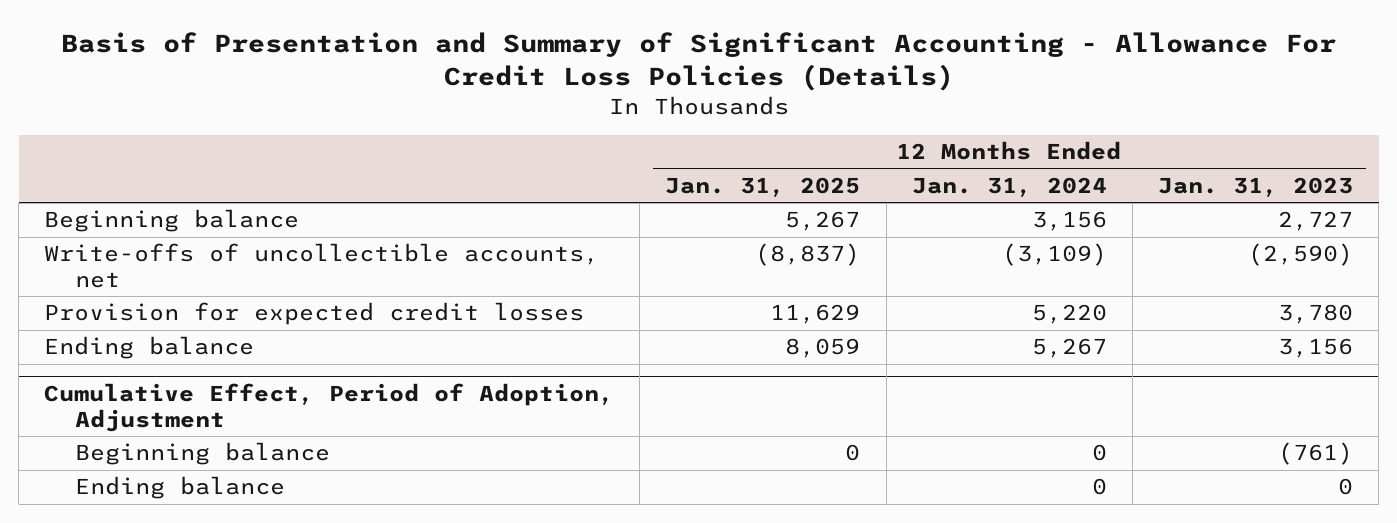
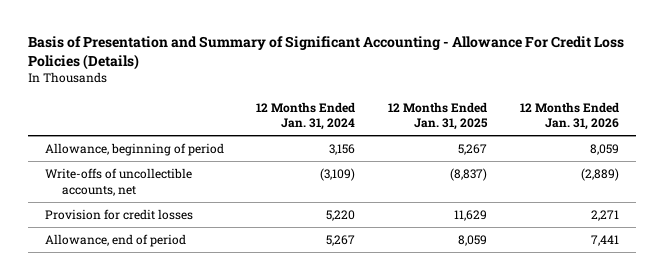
[1158,176,1354,197] Jan. 31, 2023 -> none
none -> [520,101,620,131] 12 Months Ended Jan. 31, 2026
[44,209,300,233] Beginning balance -> [44,142,224,156] Allowance, beginning of period
[44,383,615,432] Cumulative Effect, Period of Adoption, Adjustment -> none
[74,442,330,466] Beginning balance -> none
[74,476,285,500] Ending balance -> none
[44,302,585,326] Provision for expected credit losses -> [44,208,193,220] Provision for credit losses
[44,336,255,360] Ending balance -> [44,233,186,247] Allowance, end of period

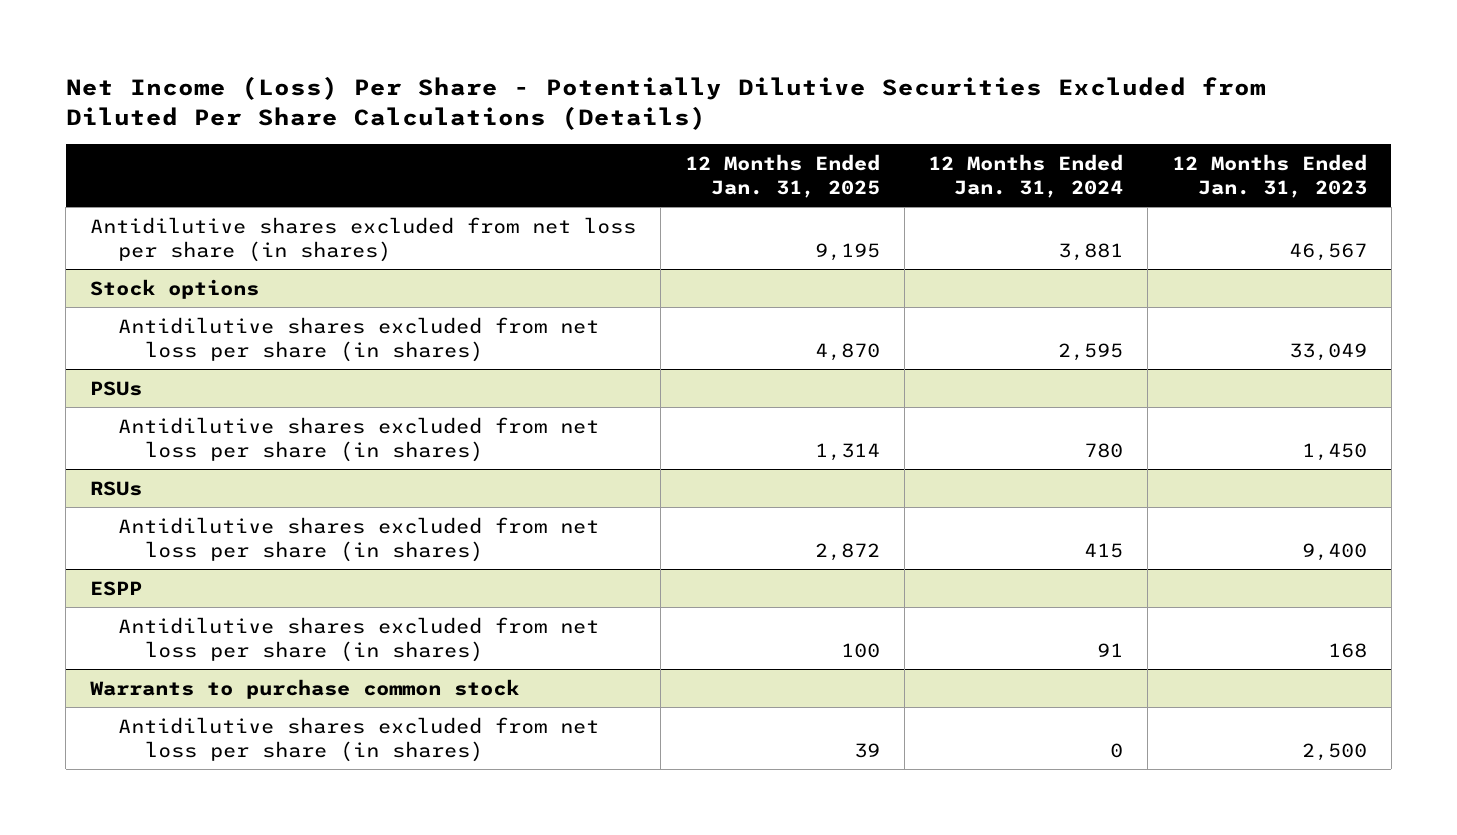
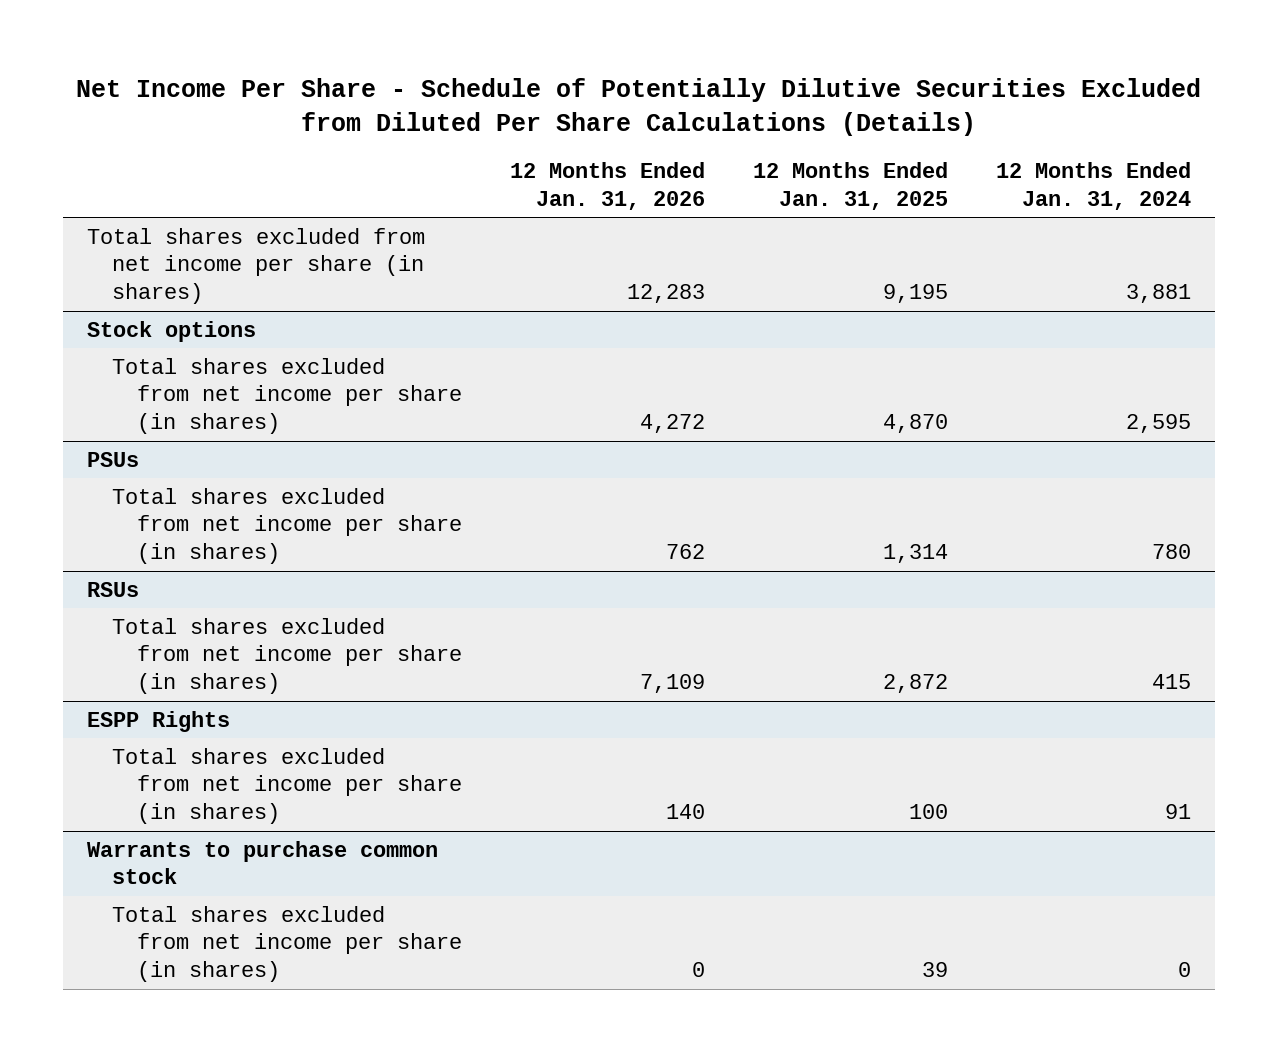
[65,76,1266,131] Net Income (Loss) Per Share - Potentially Dilutive Securities Excluded from Diluted Per Share Calculations (Details) -> [75,77,1201,136] Net Income Per Share - Schedule of Potentially Dilutive Securities Excluded from Diluted Per Share Calculations (Details)
[1172,153,1368,199] 12 Months Ended Jan. 31, 2023 -> none
none -> [510,162,706,211] 12 Months Ended Jan. 31, 2026
[90,216,637,262] Antidilutive shares excluded from net loss per share (in shares) -> [86,227,425,305] Total shares excluded from net income per share (in shares)
[117,316,599,362] Antidilutive shares excluded from net loss per share (in shares) -> [111,357,463,435] Total shares excluded from net income per share (in shares)
[117,416,599,462] Antidilutive shares excluded from net loss per share (in shares) -> [111,487,463,565] Total shares excluded from net income per share (in shares)
[117,516,599,562] Antidilutive shares excluded from net loss per share (in shares) -> [111,617,463,695] Total shares excluded from net income per share (in shares)
[90,580,143,596] ESPP -> [86,710,230,732] ESPP Rights
[117,616,599,662] Antidilutive shares excluded from net loss per share (in shares) -> [111,747,463,825] Total shares excluded from net income per share (in shares)
[117,716,599,762] Antidilutive shares excluded from net loss per share (in shares) -> [111,905,463,983] Total shares excluded from net income per share (in shares)

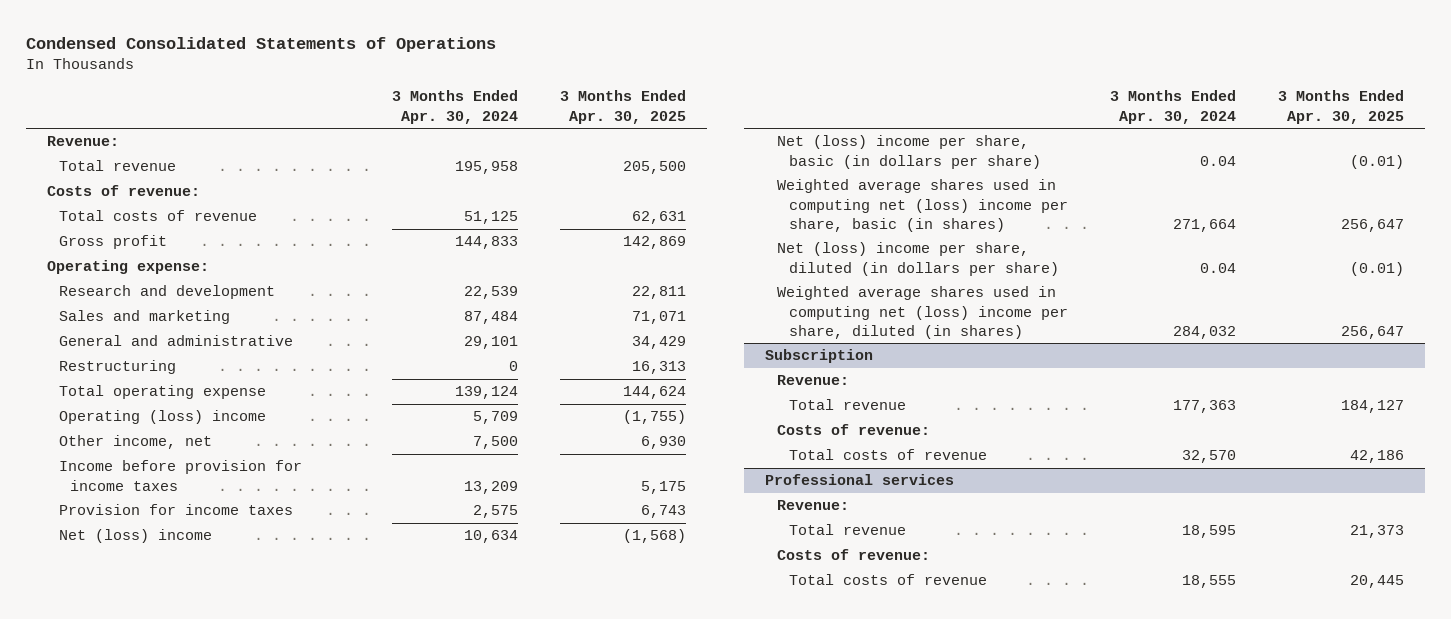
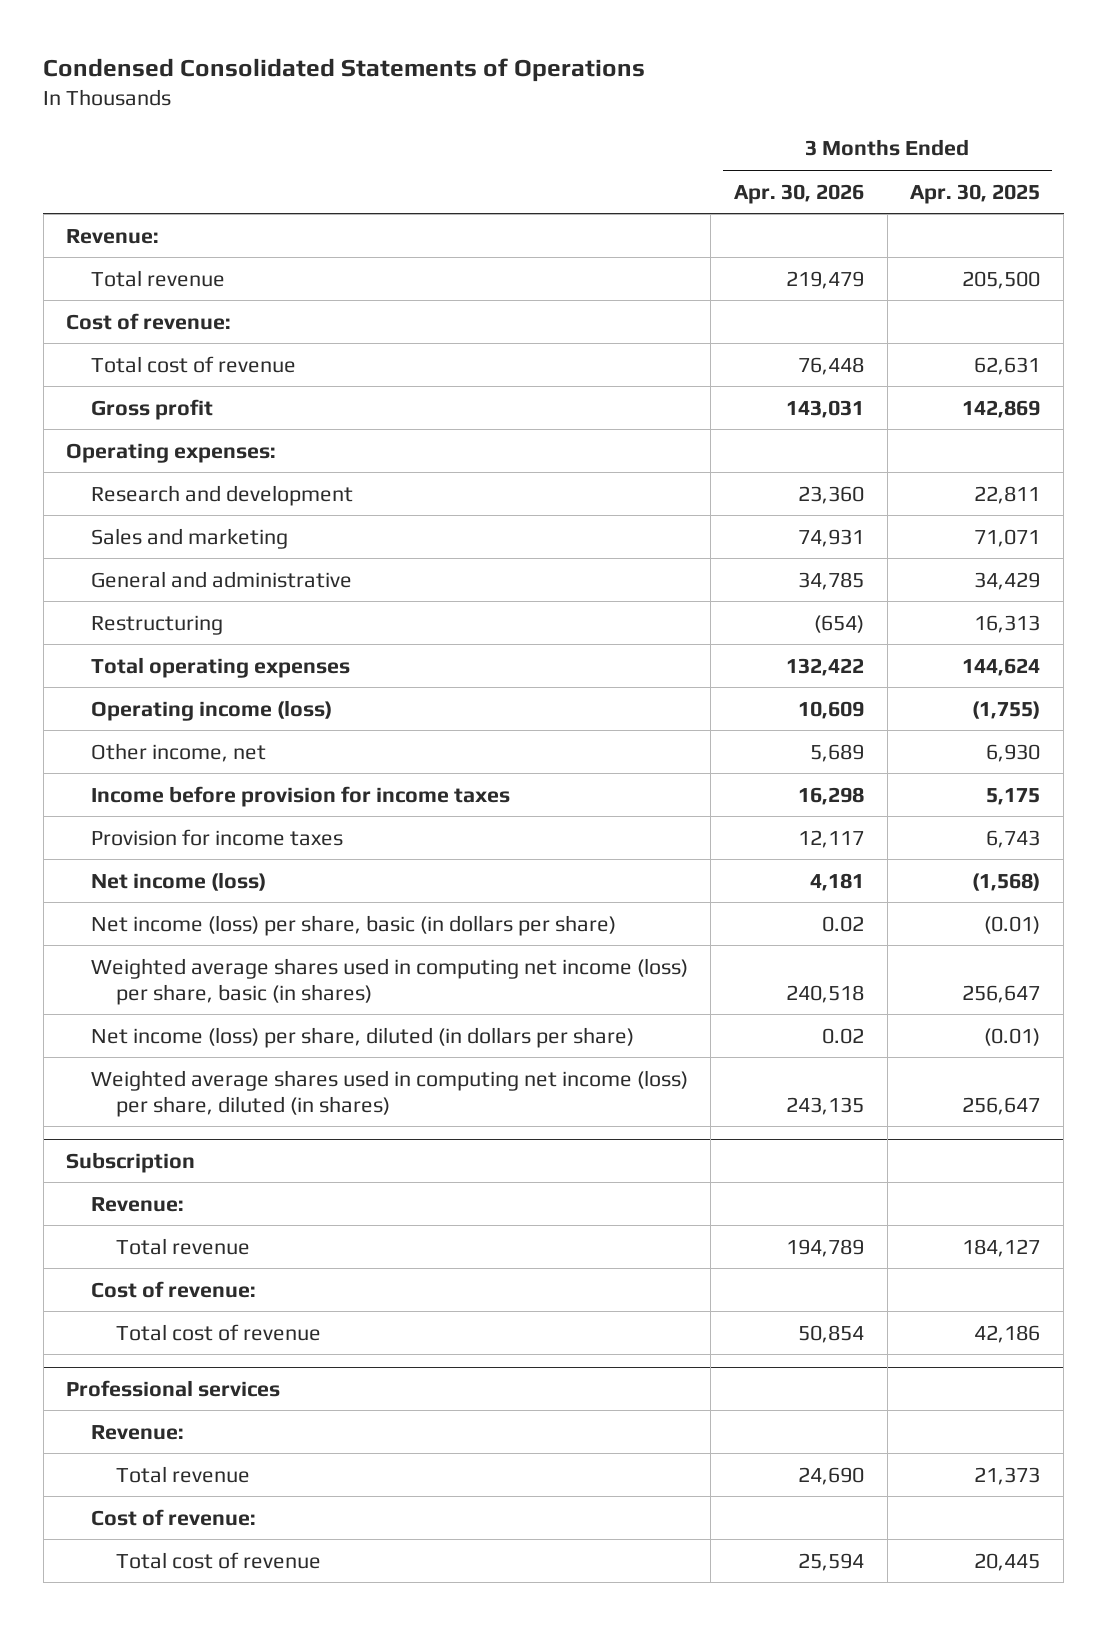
[391,90,518,124] 3 Months Ended Apr. 30, 2024 -> none
none -> [734,183,865,204] Apr. 30, 2026
[47,185,201,197] Costs of revenue: -> [66,312,232,330] Cost of revenue:
[58,210,257,222] Total costs of revenue -> [90,355,296,373] Total cost of revenue
[47,260,210,275] Operating expense: -> [66,442,277,463] Operating expenses:
[58,385,266,400] Total operating expense -> [90,656,350,678] Total operating expenses
[58,410,266,425] Operating (loss) income -> [90,699,332,721] Operating income (loss)
[58,529,212,544] Net (loss) income -> [90,871,266,891] Net income (loss)
[776,135,1041,169] Net (loss) income per share, basic (in dollars per share) -> [90,914,616,936] Net income (loss) per share, basic (in dollars per share)
[776,179,1068,232] Weighted average shares used in computing net (loss) income per share, basic (in shares) -> [90,957,688,1005] Weighted average shares used in computing net income (loss) per share, basic (in shares)
[776,242,1059,276] Net (loss) income per share, diluted (in dollars per share) -> [90,1026,634,1048] Net income (loss) per share, diluted (in dollars per share)
[776,286,1068,339] Weighted average shares used in computing net (loss) income per share, diluted (in shares) -> [90,1069,688,1117] Weighted average shares used in computing net income (loss) per share, diluted (in shares)
[776,424,930,436] Costs of revenue: -> [90,1280,256,1298] Cost of revenue:
[788,449,987,461] Total costs of revenue -> [115,1323,321,1341] Total cost of revenue
[776,549,930,561] Costs of revenue: -> [90,1508,256,1526] Cost of revenue:
[788,574,987,586] Total costs of revenue -> [115,1551,321,1569] Total cost of revenue

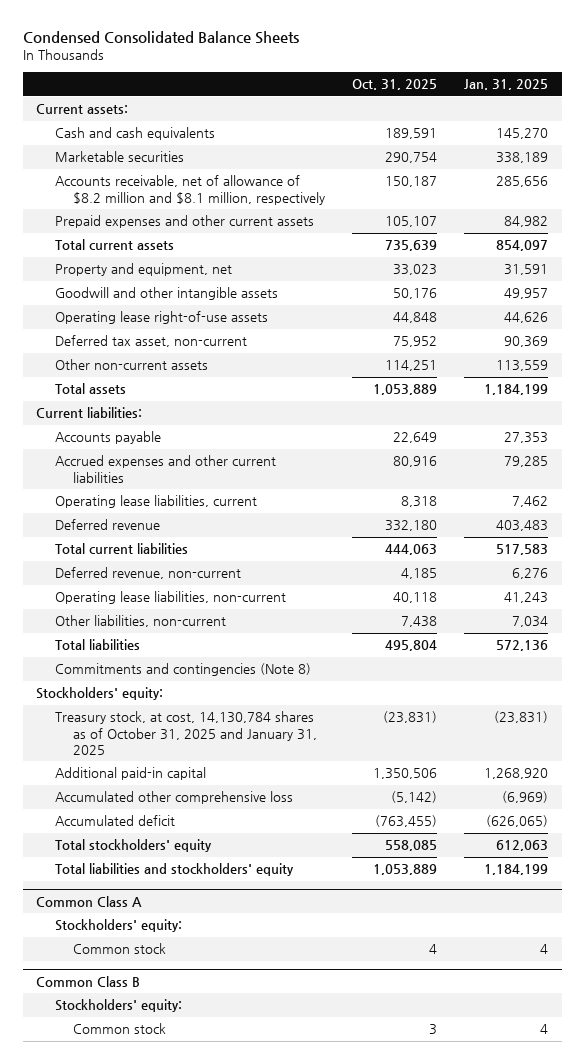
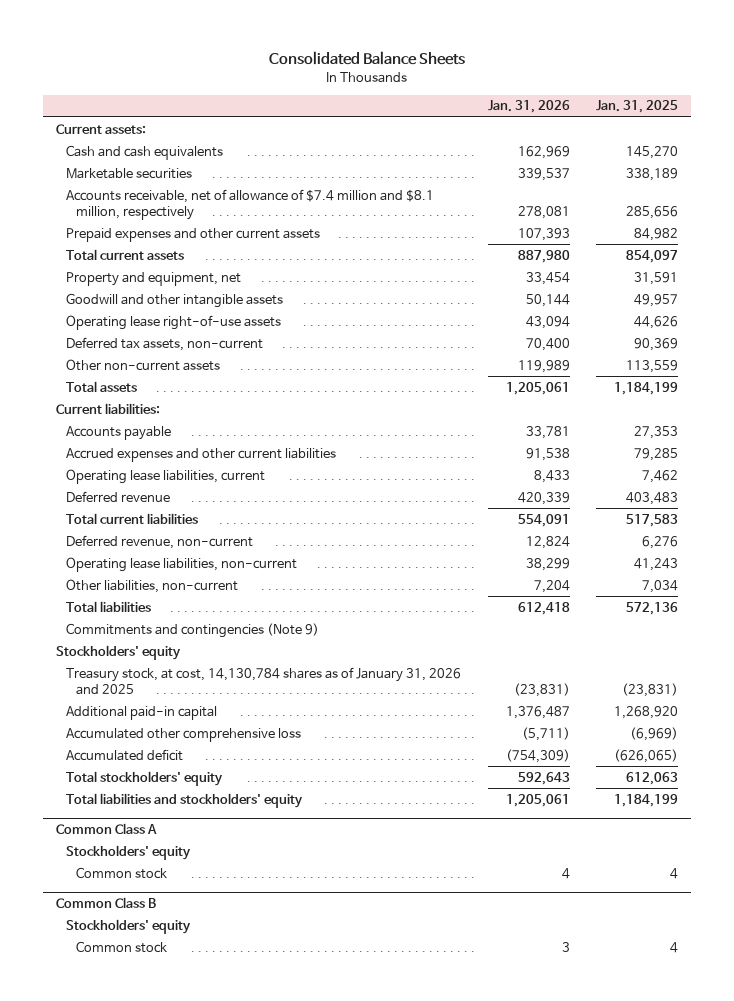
[22,31,299,45] Condensed Consolidated Balance Sheets -> [269,50,466,65] Consolidated Balance Sheets
[352,79,438,91] Oct. 31, 2025 -> none
none -> [487,100,570,114] Jan. 31, 2026
[54,175,326,205] Accounts receivable, net of allowance of $8.2 million and $8.1 million, respectively -> [66,188,435,221] Accounts receivable, net of allowance of $7.4 million and $8.1 million, respectively
[54,335,247,348] Deferred tax asset, non-current -> [66,336,264,351] Deferred tax assets, non-current
[54,663,311,677] Commitments and contingencies (Note 8) -> [66,622,320,638] Commitments and contingencies (Note 9)
[36,687,164,701] Stockholders' equity: -> [56,644,182,660] Stockholders' equity
[54,711,318,755] Treasury stock, at cost, 14,130,784 shares as of October 31, 2025 and January 31, 2025 -> [66,666,462,696] Treasury stock, at cost, 14,130,784 shares as of January 31, 2026 and 2025
[54,919,182,933] Stockholders' equity: -> [66,844,192,860] Stockholders' equity
[54,999,182,1013] Stockholders' equity: -> [66,918,192,934] Stockholders' equity

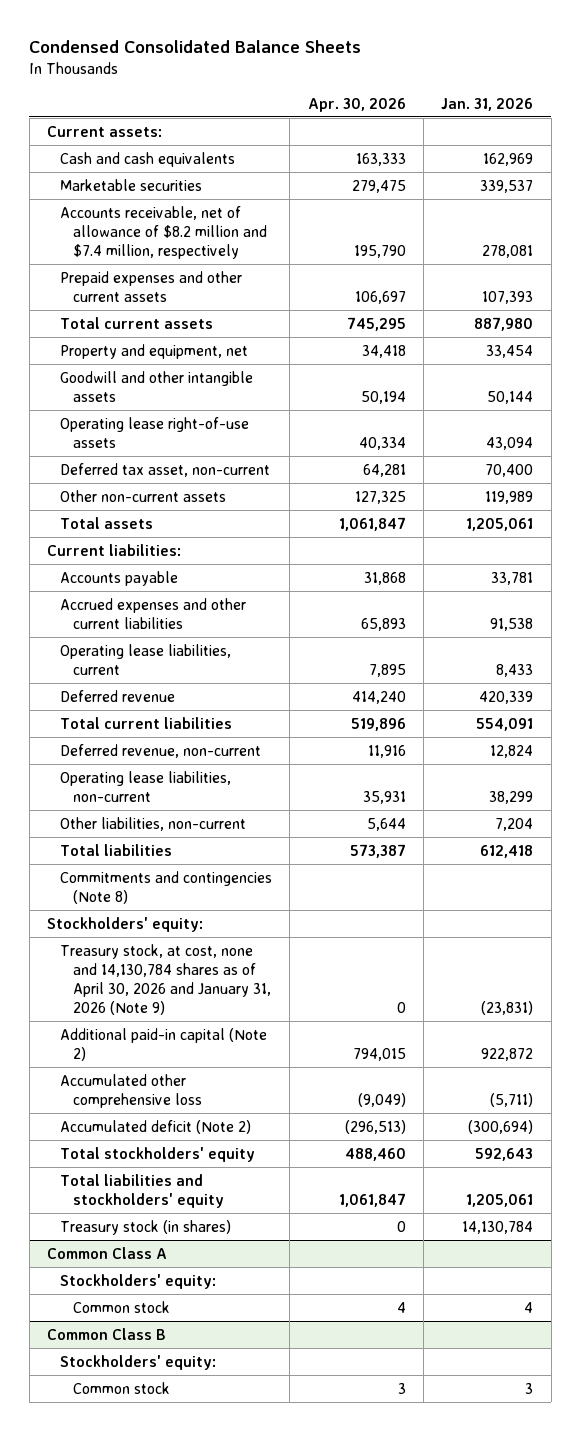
[269,50,466,65] Consolidated Balance Sheets -> [29,40,362,54] Condensed Consolidated Balance Sheets
[595,100,678,114] Jan. 31, 2025 -> none
none -> [307,97,406,112] Apr. 30, 2026
[66,188,435,221] Accounts receivable, net of allowance of $7.4 million and $8.1 million, respectively -> [59,205,267,260] Accounts receivable, net of allowance of $8.2 million and $7.4 million, respectively
[66,336,264,351] Deferred tax assets, non-current -> [59,462,270,477] Deferred tax asset, non-current
[66,622,320,638] Commitments and contingencies (Note 9) -> [59,870,272,904] Commitments and contingencies (Note 8)
[56,644,182,660] Stockholders' equity -> [47,916,204,932] Stockholders' equity:
[66,666,462,696] Treasury stock, at cost, 14,130,784 shares as of January 31, 2026 and 2025 -> [59,943,271,1016] Treasury stock, at cost, none and 14,130,784 shares as of April 30, 2026 and January 31, 2026 (Note 9)
[66,705,218,720] Additional paid-in capital -> [59,1027,267,1061] Additional paid-in capital (Note 2)
[505,705,570,719] 1,376,487 -> [481,1047,534,1061] 922,872
[66,748,184,761] Accumulated deficit -> [59,1119,251,1134] Accumulated deficit (Note 2)
[505,748,570,763] (754,309) -> [468,1119,534,1134] (300,694)
none -> [59,1219,231,1235] Treasury stock (in shares)
[66,844,192,860] Stockholders' equity -> [59,1273,216,1289] Stockholders' equity:
[66,918,192,934] Stockholders' equity -> [59,1354,216,1370] Stockholders' equity:

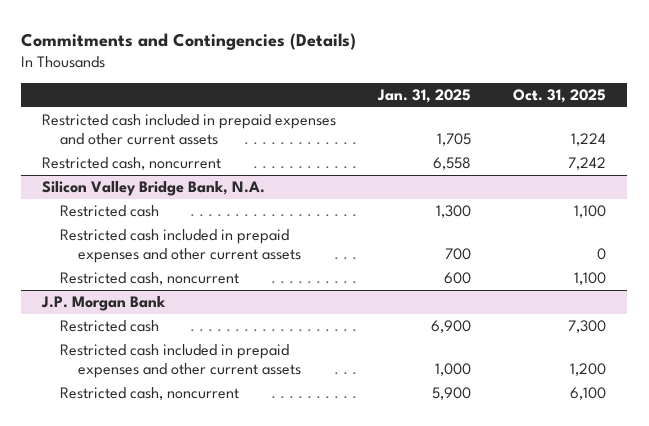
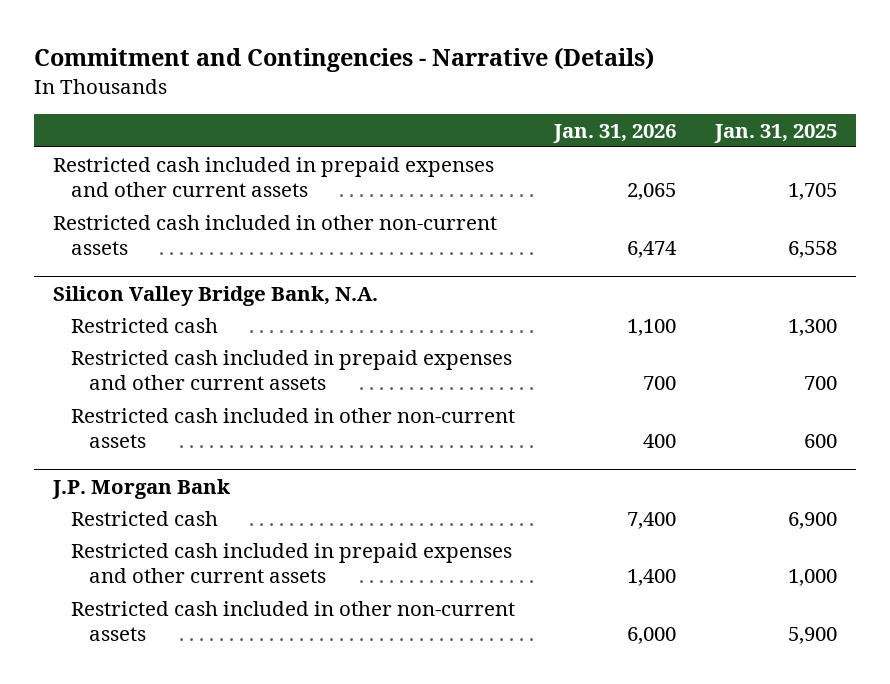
[21,32,357,50] Commitments and Contingencies (Details) -> [33,46,654,72] Commitment and Contingencies - Narrative (Details)
[513,89,607,104] Oct. 31, 2025 -> none
none -> [552,123,676,143] Jan. 31, 2026
[42,157,222,171] Restricted cash, noncurrent -> [53,214,498,256] Restricted cash included in other non-current assets
[60,272,240,286] Restricted cash, noncurrent -> [70,407,515,449] Restricted cash included in other non-current assets
[60,387,240,401] Restricted cash, noncurrent -> [70,600,515,642] Restricted cash included in other non-current assets

